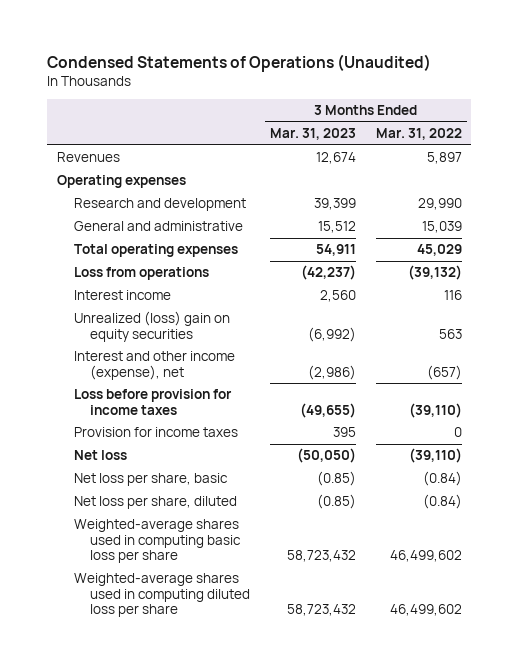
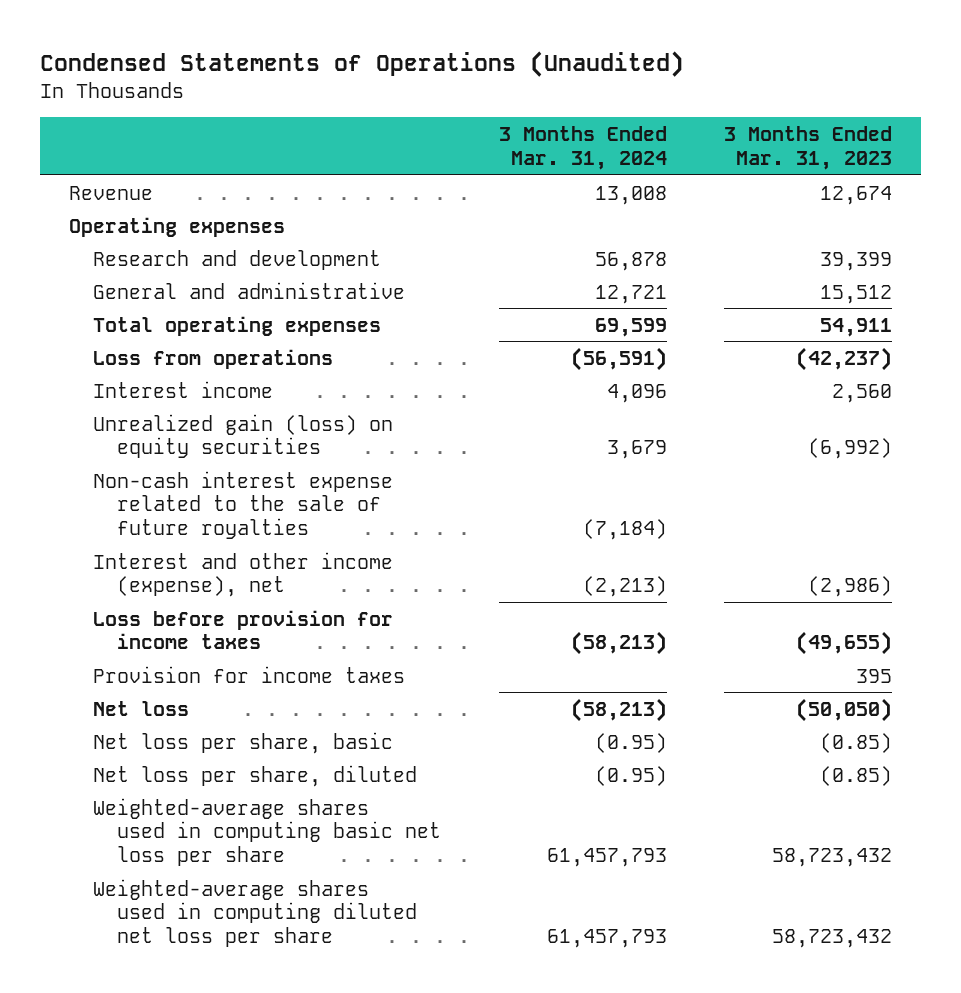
[375,128,462,141] Mar. 31, 2022 -> none
none -> [498,125,667,170] 3 Months Ended Mar. 31, 2024
[56,152,120,163] Revenues -> [68,185,153,200] Revenue
[73,311,230,342] Unrealized (loss) gain on equity securities -> [92,413,393,459] Unrealized gain (loss) on equity securities
none -> [92,470,393,540] Non-cash interest expense related to the sale of future royalties
[73,519,242,564] Weighted-average shares used in computing basic loss per share -> [92,797,441,867] Weighted-average shares used in computing basic net loss per share
[73,573,251,618] Weighted-average shares used in computing diluted loss per share -> [92,878,417,948] Weighted-average shares used in computing diluted net loss per share

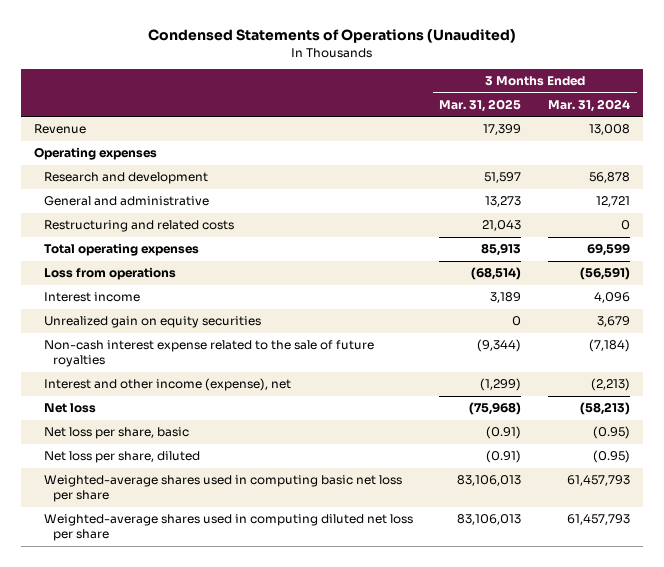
[724,125,893,170] 3 Months Ended Mar. 31, 2023 -> none
none -> [439,98,522,112] Mar. 31, 2025
none -> [43,220,234,233] Restructuring and related costs
[92,413,393,459] Unrealized gain (loss) on equity securities -> [43,316,261,329] Unrealized gain on equity securities
[92,609,393,650] Loss before provision for income taxes -> none
[92,665,405,683] Provision for income taxes -> none

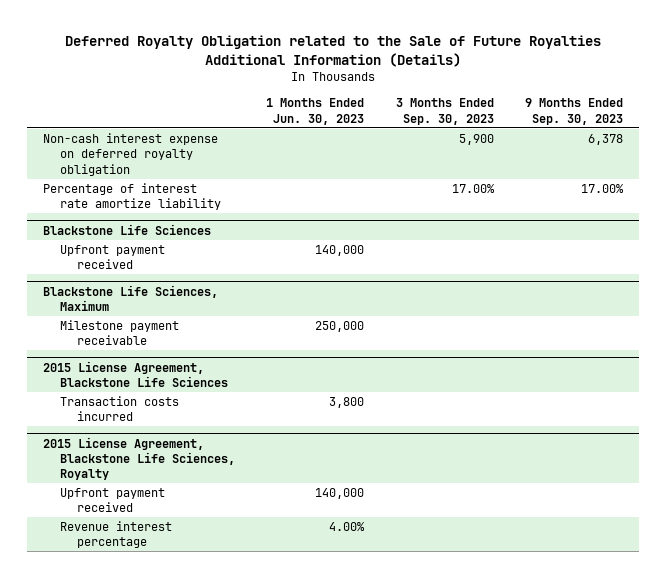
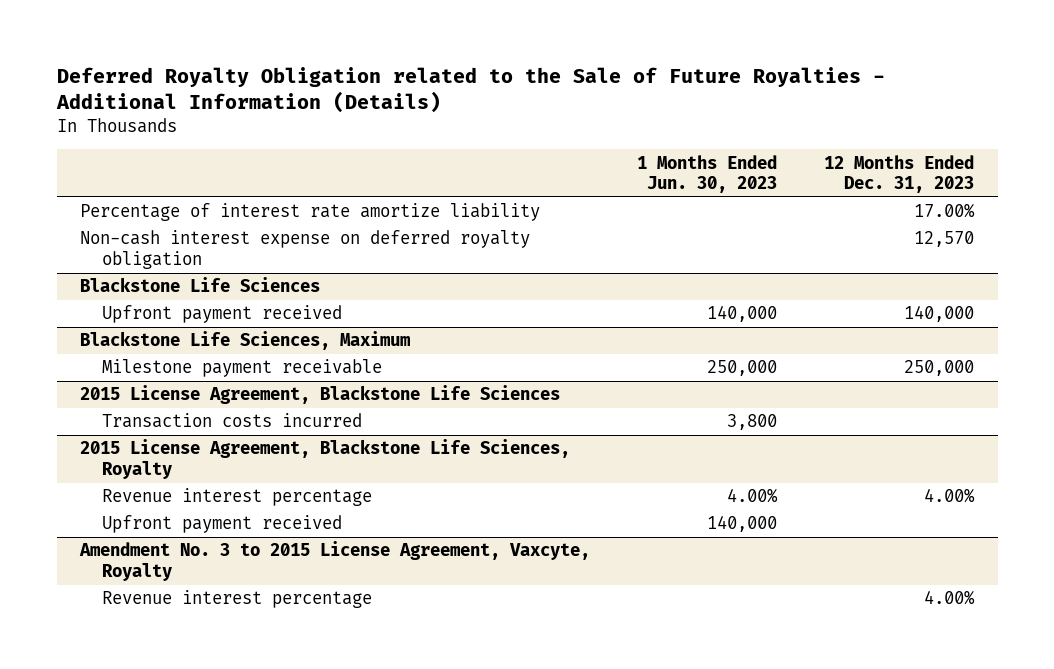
[65,35,602,67] Deferred Royalty Obligation related to the Sale of Future Royalties Additional Information (Details) -> [55,67,885,114] Deferred Royalty Obligation related to the Sale of Future Royalties - Additional Information (Details)
[395,98,494,125] 3 Months Ended Sep. 30, 2023 -> none
[525,98,624,125] 9 Months Ended Sep. 30, 2023 -> none
none -> [824,154,975,194] 12 Months Ended Dec. 31, 2023
[43,132,219,176] Non-cash interest expense on deferred royalty obligation -> [80,230,531,269] Non-cash interest expense on deferred royalty obligation
[60,487,166,513] Upfront payment received -> [101,515,342,534] Upfront payment received
none -> [79,541,591,581] Amendment No. 3 to 2015 License Agreement, Vaxcyte, Royalty
none -> [101,590,372,609] Revenue interest percentage

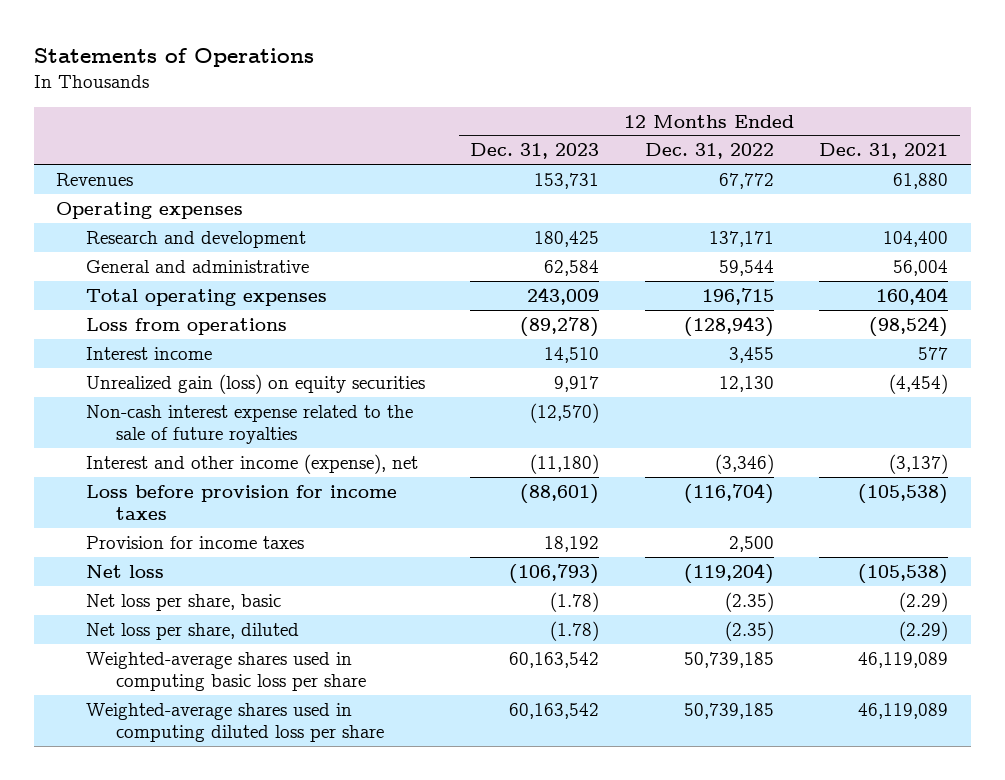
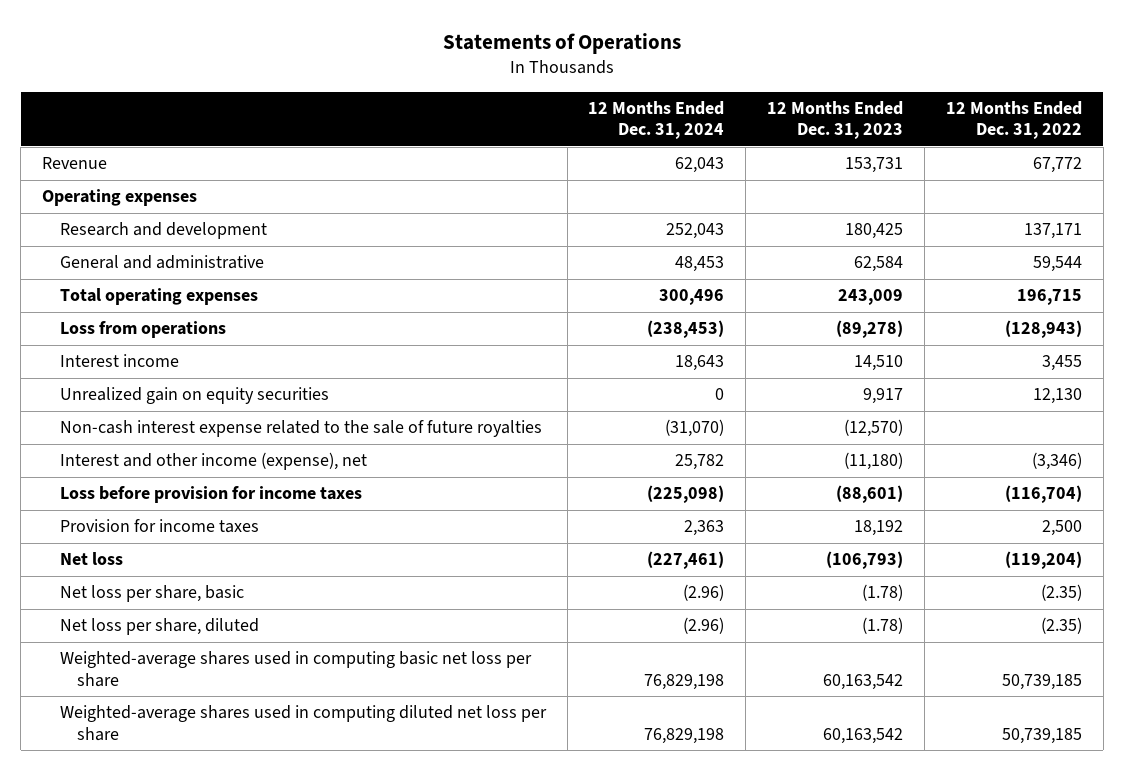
[819,143,949,160] Dec. 31, 2021 -> none
none -> [588,101,725,140] 12 Months Ended Dec. 31, 2024
[56,172,134,186] Revenues -> [41,157,107,170] Revenue
[85,373,425,394] Unrealized gain (loss) on equity securities -> [59,387,329,405] Unrealized gain on equity securities
[85,651,366,692] Weighted-average shares used in computing basic loss per share -> [59,651,532,687] Weighted-average shares used in computing basic net loss per share
[85,702,384,743] Weighted-average shares used in computing diluted loss per share -> [59,705,547,741] Weighted-average shares used in computing diluted net loss per share

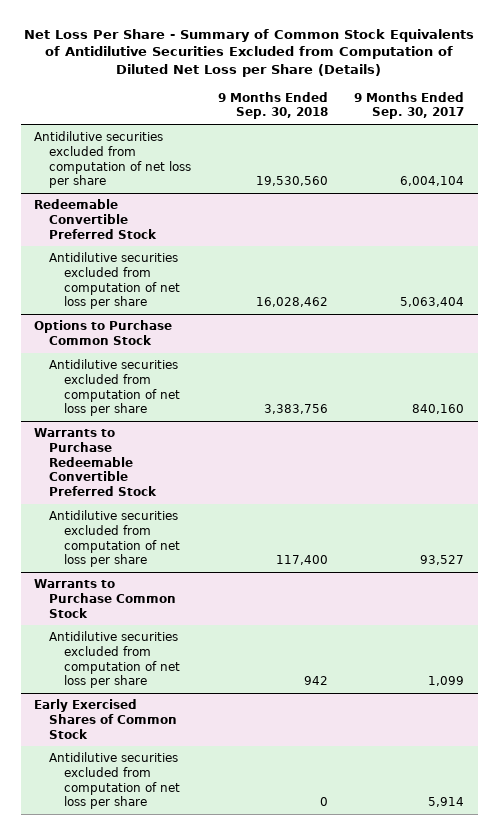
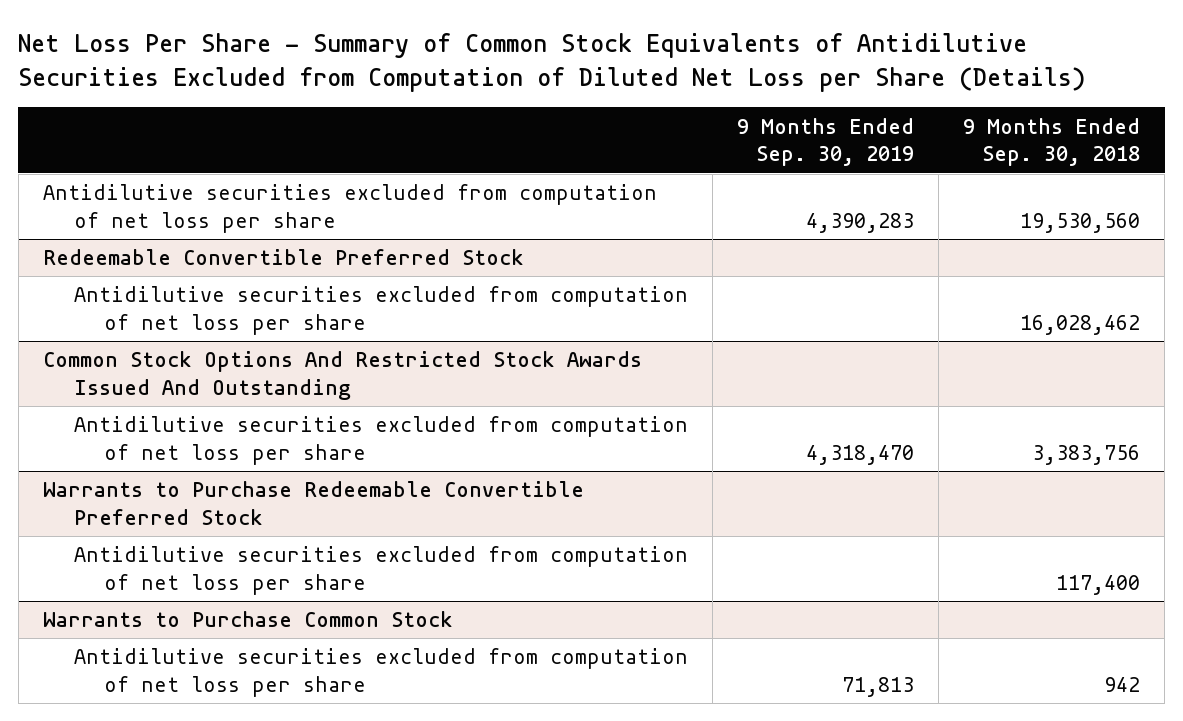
[354,91,465,120] 9 Months Ended Sep. 30, 2017 -> none
none -> [736,117,914,167] 9 Months Ended Sep. 30, 2019
[34,320,173,345] Options to Purchase Common Stock -> none
none -> [42,351,642,401] Common Stock Options And Restricted Stock Awards Issued And Outstanding
[34,699,178,739] Early Exercised Shares of Common Stock -> none
[49,752,181,810] Antidilutive securities excluded from computation of net loss per share -> none

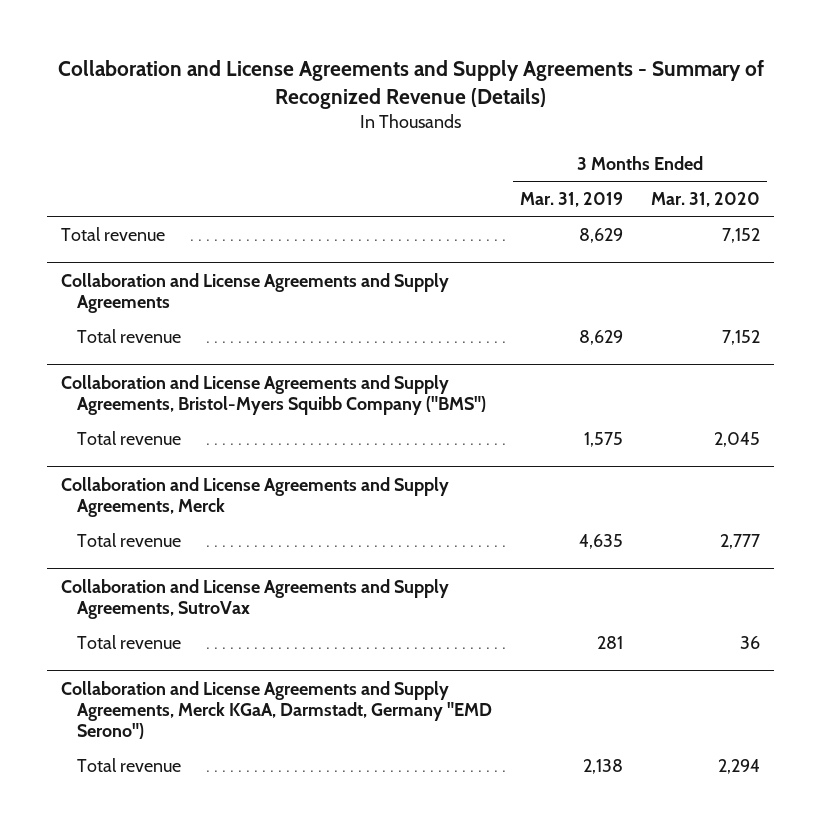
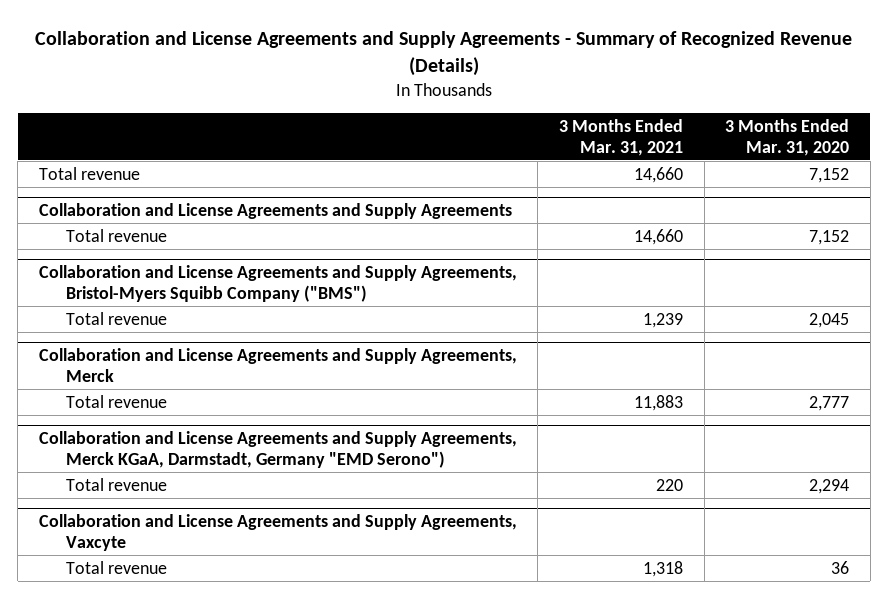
[519,192,623,208] Mar. 31, 2019 -> none
none -> [558,118,683,156] 3 Months Ended Mar. 31, 2021
[61,578,450,619] Collaboration and License Agreements and Supply Agreements, SutroVax -> none
[76,634,181,649] Total revenue -> none
none -> [38,514,517,551] Collaboration and License Agreements and Supply Agreements, Vaxcyte
none -> [66,560,168,574] Total revenue

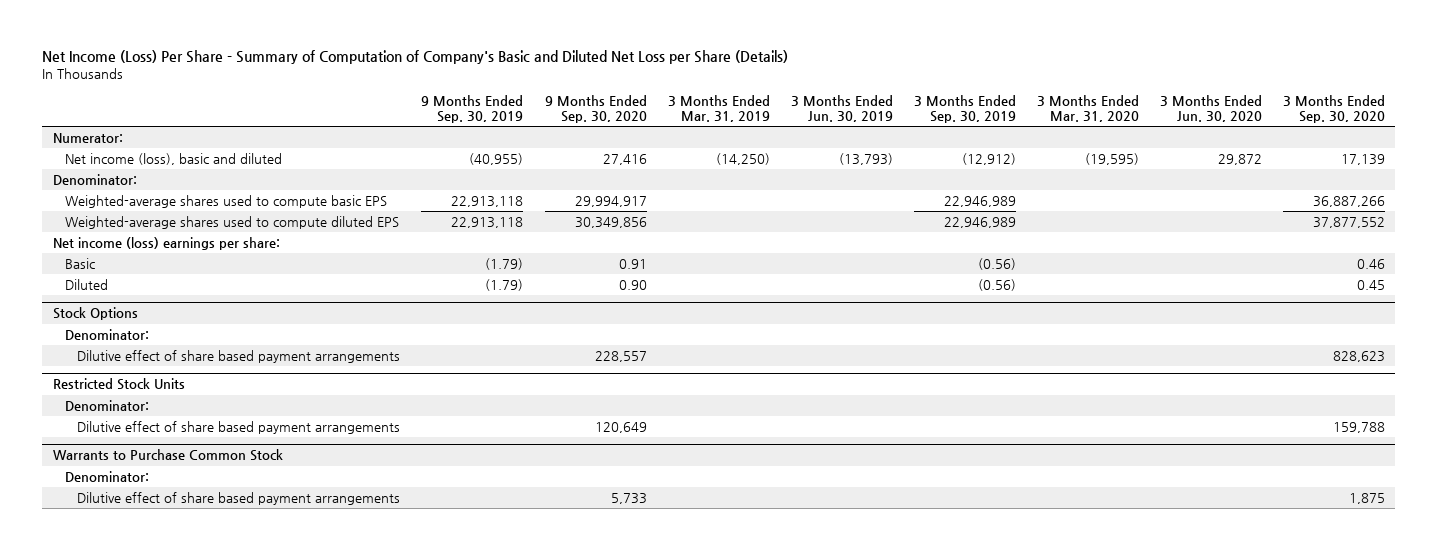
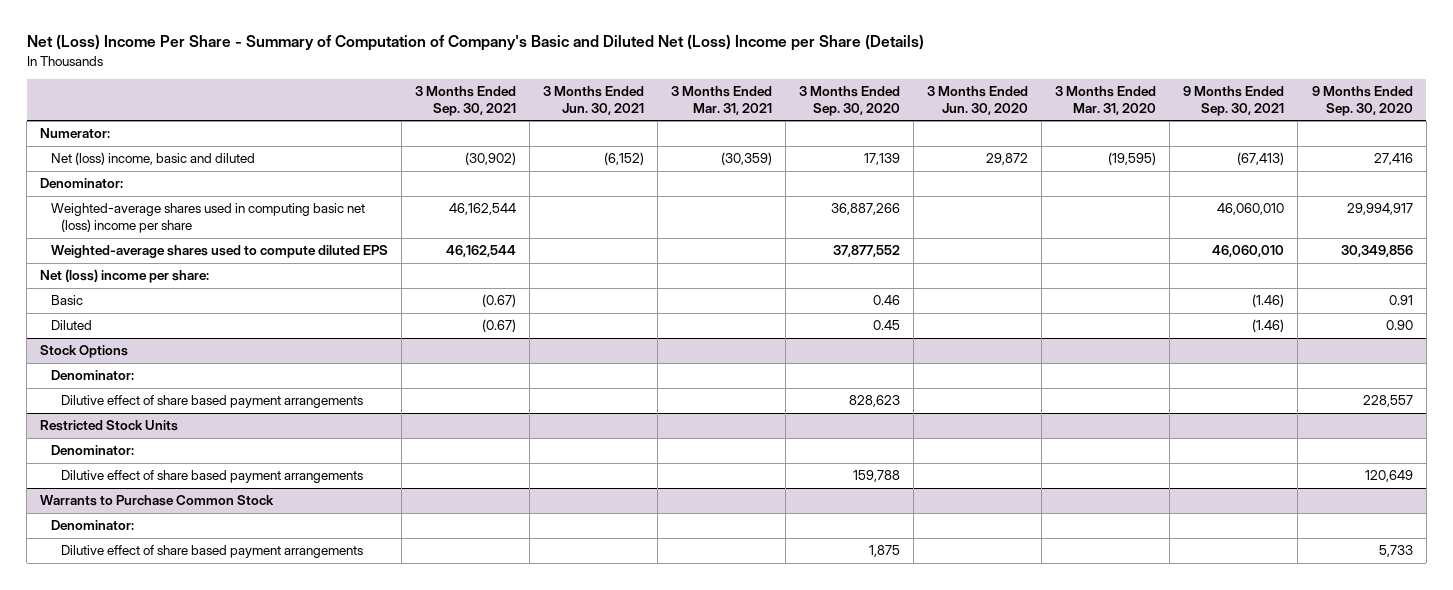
[42,50,789,65] Net Income (Loss) Per Share - Summary of Computation of Company's Basic and Diluted Net Loss per Share (Details) -> [26,35,924,52] Net (Loss) Income Per Share - Summary of Computation of Company's Basic and Diluted Net (Loss) Income per Share (Details)
[421,95,524,123] 9 Months Ended Sep. 30, 2019 -> none
[667,95,770,122] 3 Months Ended Mar. 31, 2019 -> none
[790,95,893,122] 3 Months Ended Jun. 30, 2019 -> none
[913,95,1016,123] 3 Months Ended Sep. 30, 2019 -> none
none -> [414,86,516,116] 3 Months Ended Sep. 30, 2021
none -> [542,86,644,115] 3 Months Ended Jun. 30, 2021
none -> [670,86,772,115] 3 Months Ended Mar. 31, 2021
none -> [1183,86,1285,116] 9 Months Ended Sep. 30, 2021
[65,152,283,165] Net income (loss), basic and diluted -> [50,152,255,166] Net (loss) income, basic and diluted
[65,194,388,208] Weighted-average shares used to compute basic EPS -> [50,203,365,233] Weighted-average shares used in computing basic net (loss) income per share
[52,236,280,250] Net income (loss) earnings per share: -> [40,269,210,284] Net (loss) income per share:

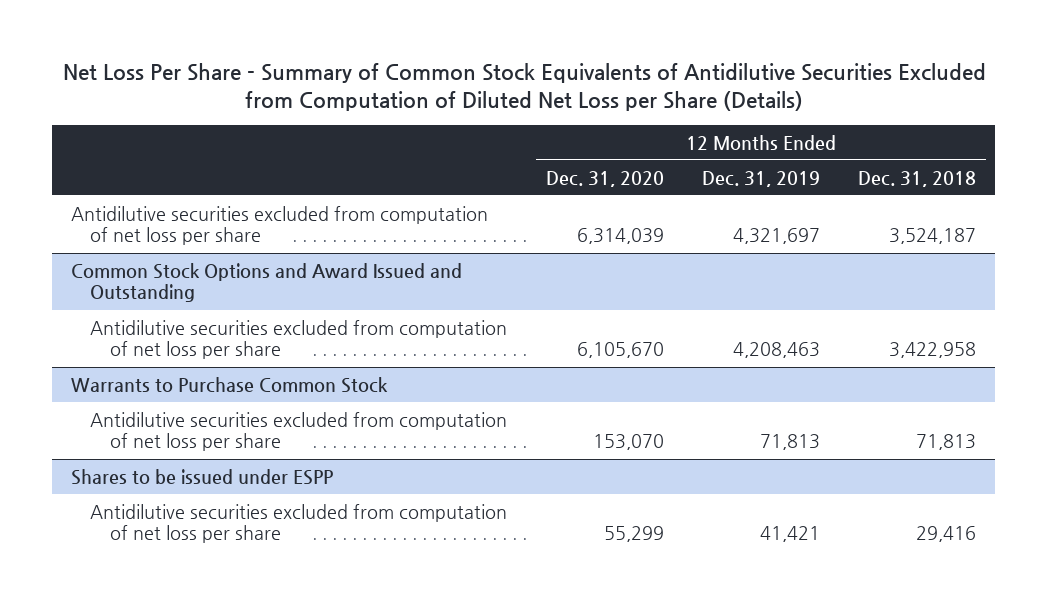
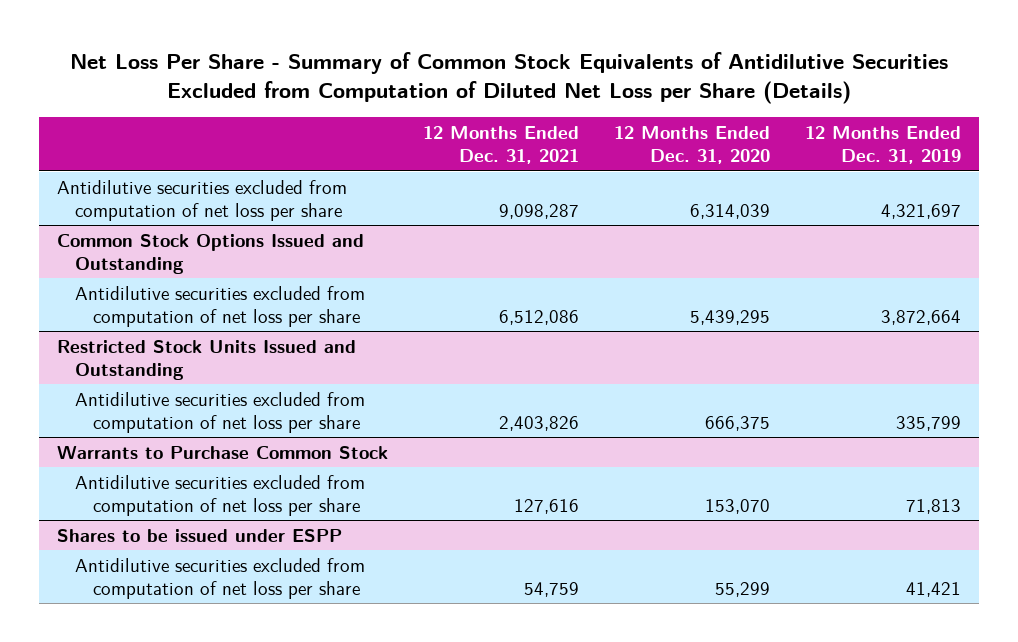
[858,170,977,187] Dec. 31, 2018 -> none
none -> [422,125,579,165] 12 Months Ended Dec. 31, 2021
[70,262,462,303] Common Stock Options and Award Issued and Outstanding -> [56,233,364,275] Common Stock Options Issued and Outstanding
[576,342,664,359] 6,105,670 -> [690,310,771,326] 5,439,295
[733,342,821,359] 4,208,463 -> [881,310,962,326] 3,872,664
none -> [56,339,356,381] Restricted Stock Units Issued and Outstanding
none -> [74,391,365,434] Antidilutive securities excluded from computation of net loss per share

